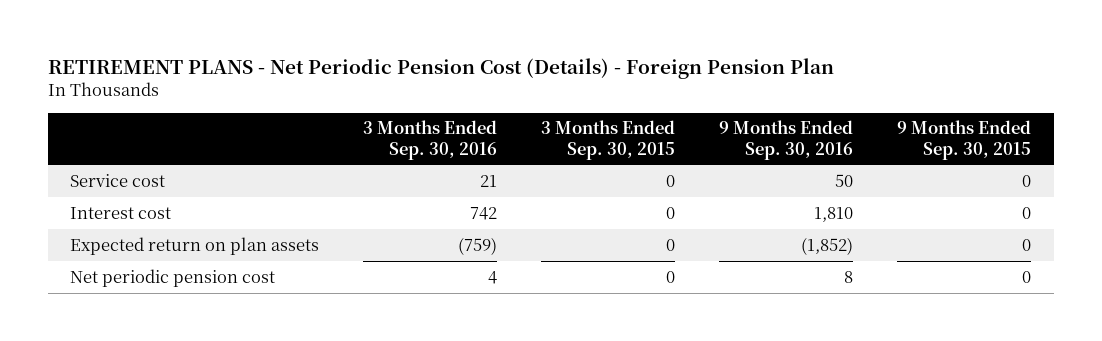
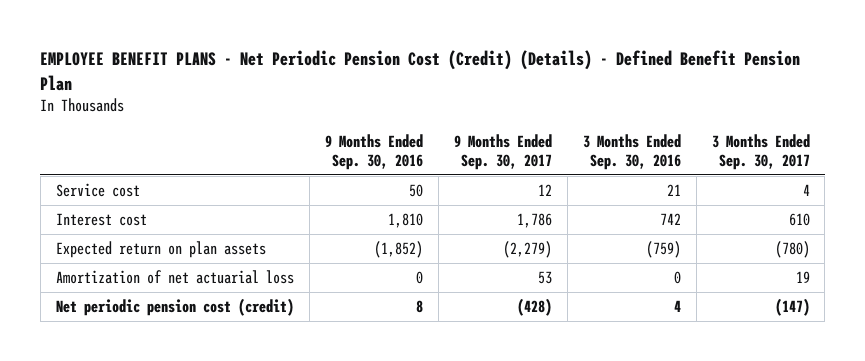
[48,57,835,79] RETIREMENT PLANS - Net Periodic Pension Cost (Details) - Foreign Pension Plan -> [40,49,801,91] EMPLOYEE BENEFIT PLANS - Net Periodic Pension Cost (Credit) (Details) - Defined Benefit Pension Plan
[541,120,676,160] 3 Months Ended Sep. 30, 2015 -> none
[897,120,1032,160] 9 Months Ended Sep. 30, 2015 -> none
none -> [453,133,552,170] 9 Months Ended Sep. 30, 2017
none -> [711,133,810,170] 3 Months Ended Sep. 30, 2017
none -> [55,270,294,285] Amortization of net actuarial loss
[70,268,276,287] Net periodic pension cost -> [55,298,294,317] Net periodic pension cost (credit)

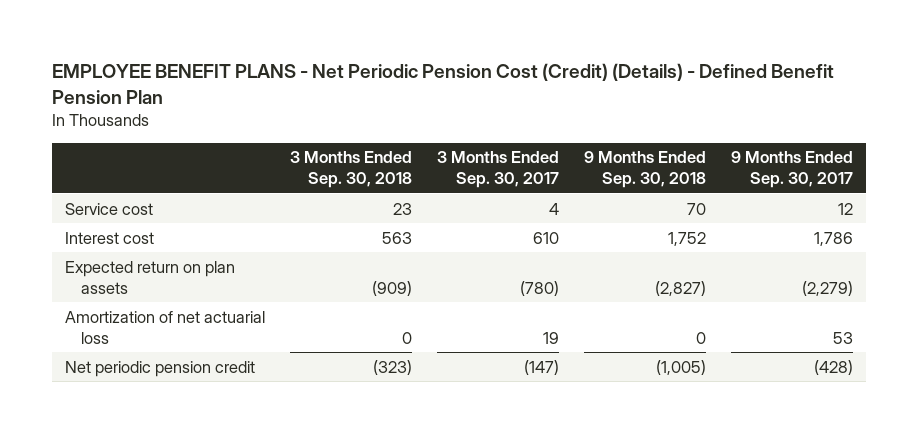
[324,133,423,170] 9 Months Ended Sep. 30, 2016 -> none
[582,133,681,170] 3 Months Ended Sep. 30, 2016 -> none
none -> [289,151,412,189] 3 Months Ended Sep. 30, 2018
none -> [584,151,707,189] 9 Months Ended Sep. 30, 2018
[55,298,294,317] Net periodic pension cost (credit) -> [64,360,255,377] Net periodic pension credit

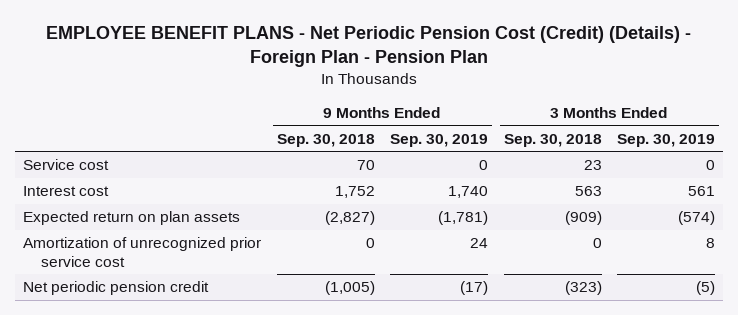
[52,62,835,104] EMPLOYEE BENEFIT PLANS - Net Periodic Pension Cost (Credit) (Details) - Defined Benefit Pension Plan -> [46,26,692,68] EMPLOYEE BENEFIT PLANS - Net Periodic Pension Cost (Credit) (Details) - Foreign Plan - Pension Plan
[437,151,560,189] 3 Months Ended Sep. 30, 2017 -> none
[731,151,854,189] 9 Months Ended Sep. 30, 2017 -> none
none -> [390,133,489,147] Sep. 30, 2019
none -> [617,133,716,147] Sep. 30, 2019
[64,310,265,344] Amortization of net actuarial loss -> [23,237,262,267] Amortization of unrecognized prior service cost

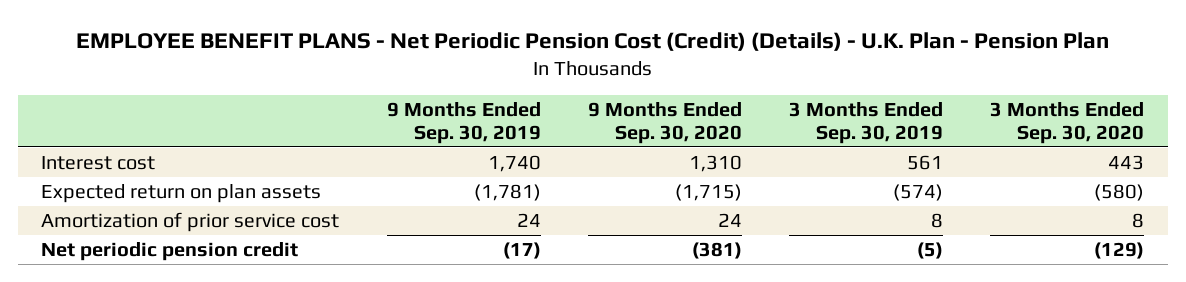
[46,26,692,68] EMPLOYEE BENEFIT PLANS - Net Periodic Pension Cost (Credit) (Details) - Foreign Plan - Pension Plan -> [75,32,1109,52] EMPLOYEE BENEFIT PLANS - Net Periodic Pension Cost (Credit) (Details) - U.K. Plan - Pension Plan
[276,133,375,147] Sep. 30, 2018 -> none
[503,133,602,147] Sep. 30, 2018 -> none
none -> [587,101,742,144] 9 Months Ended Sep. 30, 2020
none -> [990,101,1145,144] 3 Months Ended Sep. 30, 2020
[23,159,110,171] Service cost -> none
[23,237,262,267] Amortization of unrecognized prior service cost -> [41,211,340,232] Amortization of prior service cost

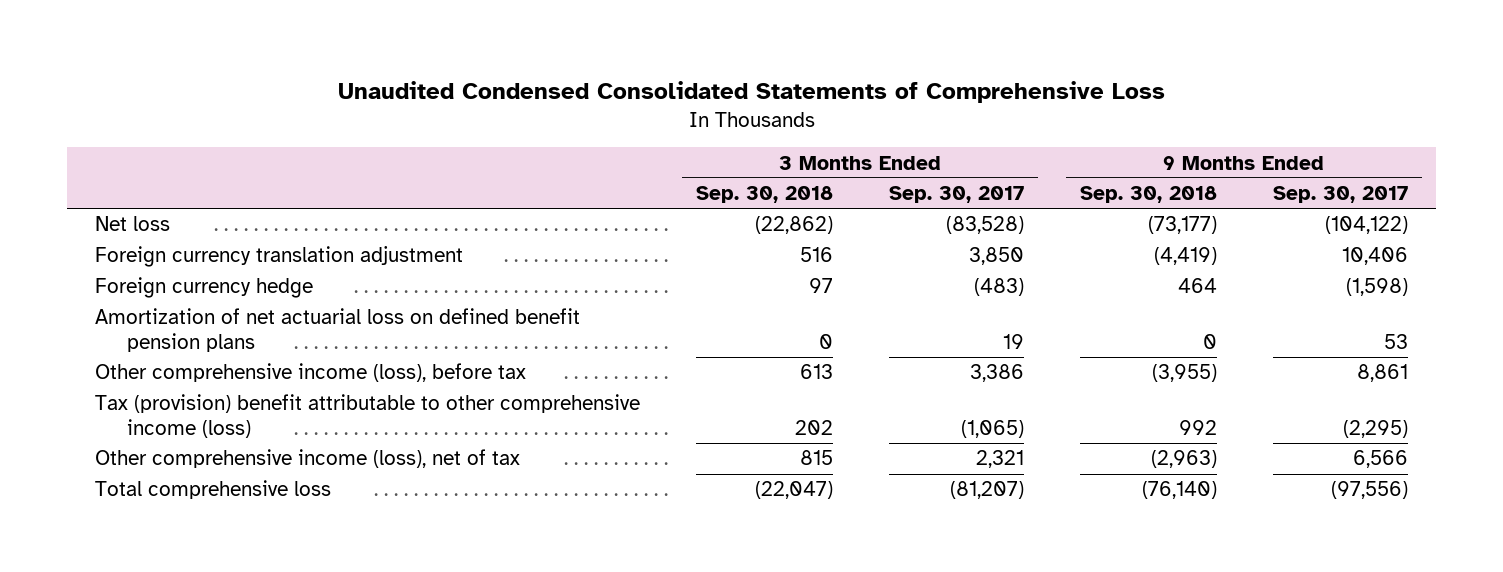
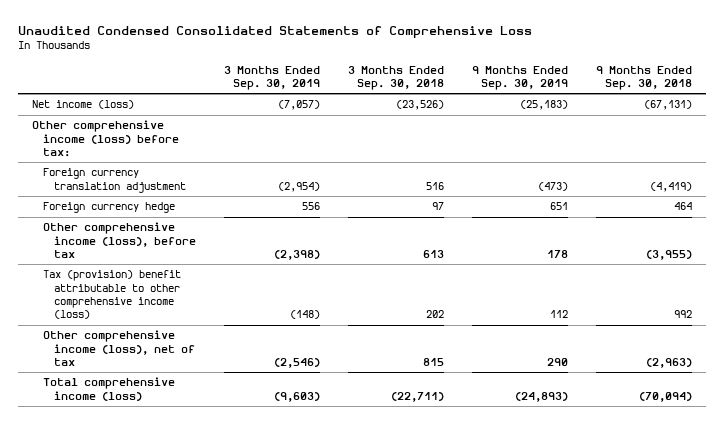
[889,186,1025,204] Sep. 30, 2017 -> none
[1273,186,1409,204] Sep. 30, 2017 -> none
none -> [223,65,320,91] 3 Months Ended Sep. 30, 2019
none -> [471,65,568,91] 9 Months Ended Sep. 30, 2019
[95,216,171,232] Net loss -> [32,100,135,110] Net income (loss)
[755,216,834,235] (22,862) -> [395,100,444,111] (23,526)
[1148,216,1218,235] (73,177) -> [643,100,692,111] (67,131)
none -> [32,120,180,158] Other comprehensive income (loss) before tax:
[95,308,581,352] Amortization of net actuarial loss on defined benefit pension plans -> none
[95,480,332,500] Total comprehensive loss -> [43,377,176,401] Total comprehensive income (loss)
[755,481,834,500] (22,047) -> [390,391,444,402] (22,711)
[1142,481,1218,500] (76,140) -> [638,391,692,402] (70,094)

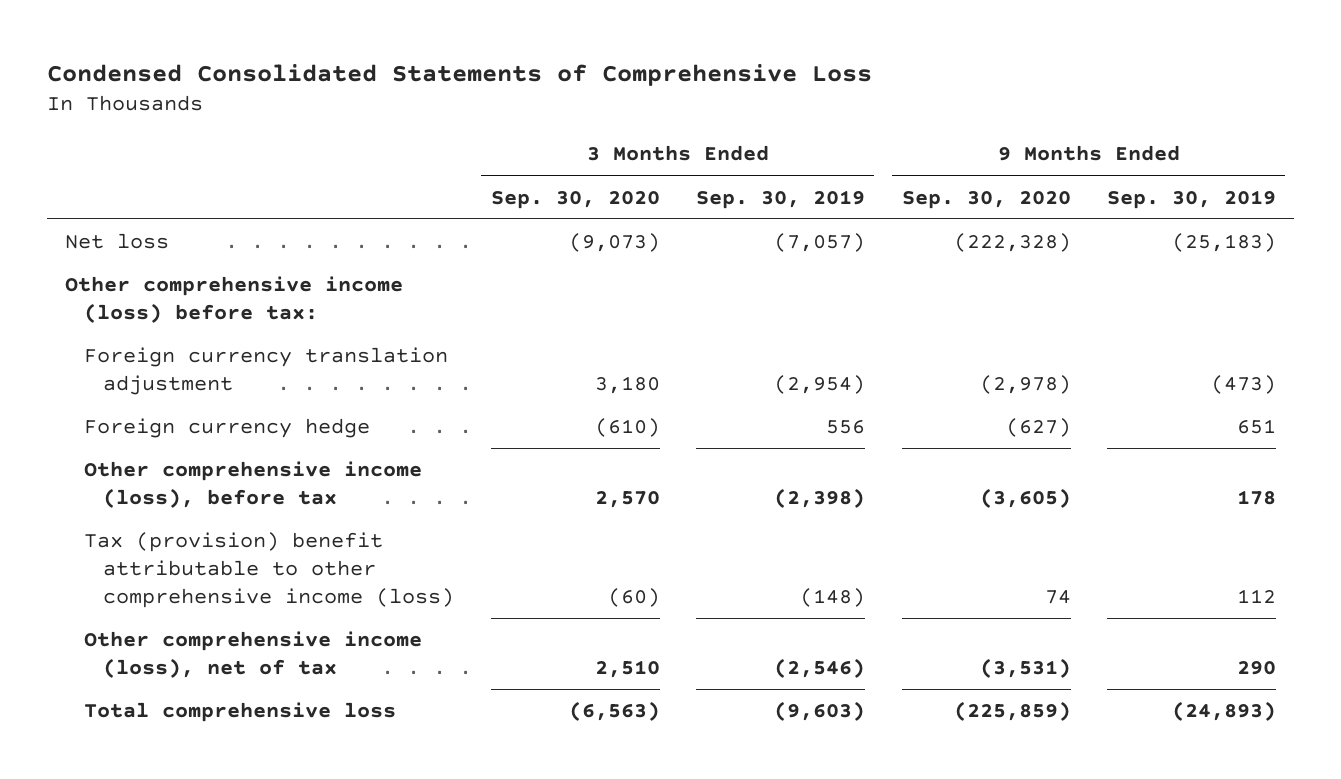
[18,25,533,38] Unaudited Condensed Consolidated Statements of Comprehensive Loss -> [46,63,872,86] Condensed Consolidated Statements of Comprehensive Loss
[347,65,444,91] 3 Months Ended Sep. 30, 2018 -> none
[595,65,692,91] 9 Months Ended Sep. 30, 2018 -> none
none -> [490,190,660,209] Sep. 30, 2020
none -> [901,190,1071,209] Sep. 30, 2020
[32,100,135,110] Net income (loss) -> [64,233,169,250] Net loss
[43,377,176,401] Total comprehensive income (loss) -> [83,702,396,723] Total comprehensive loss

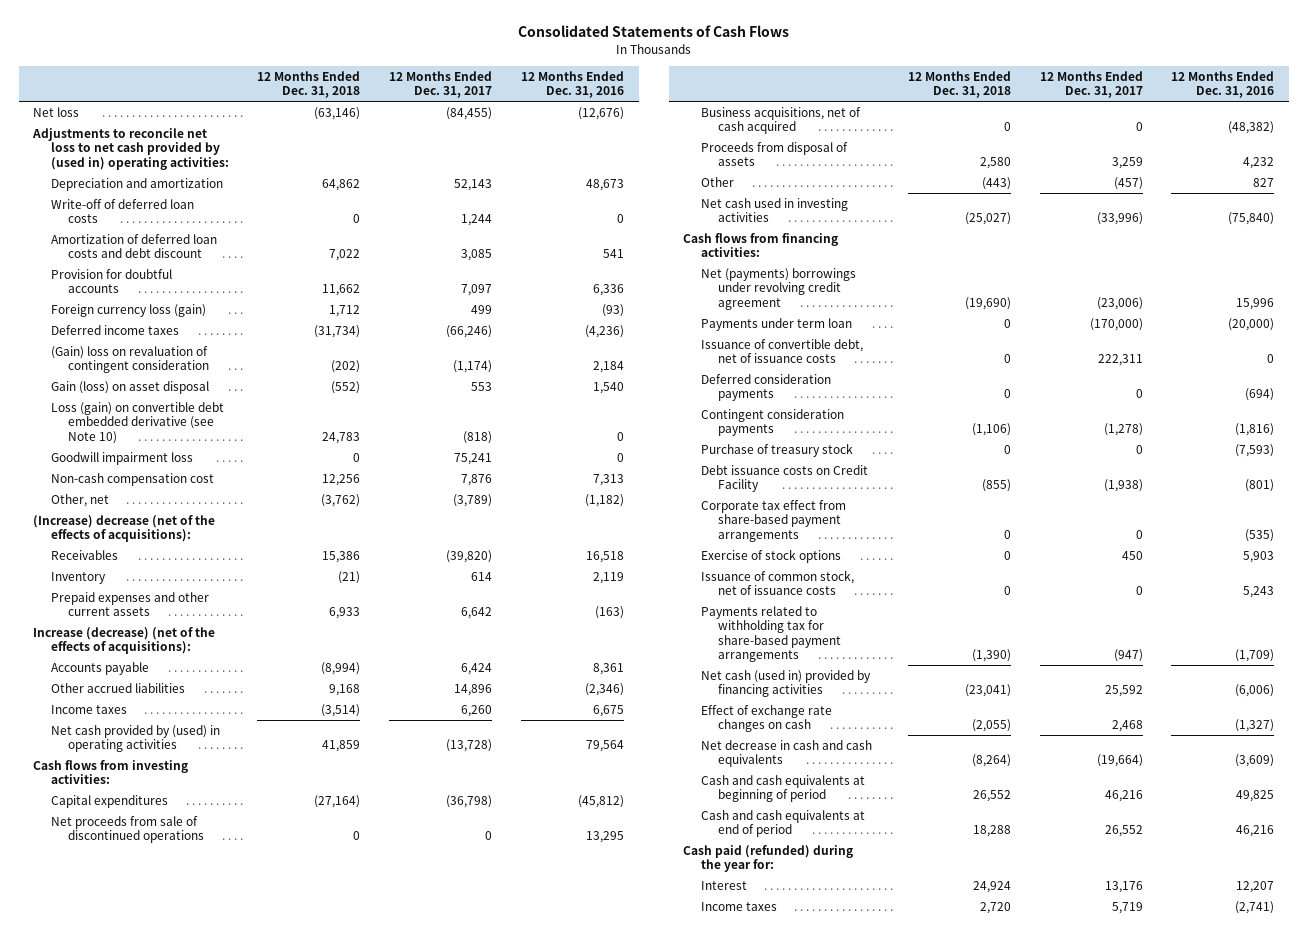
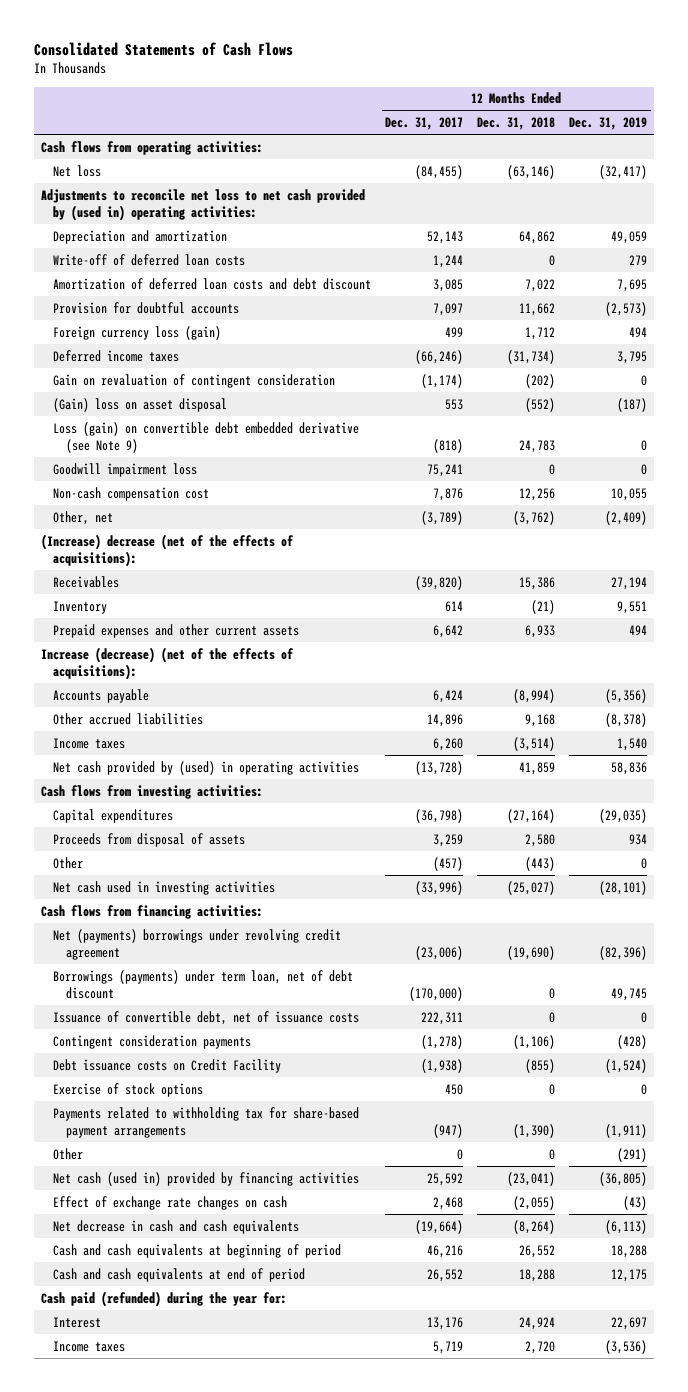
[521,70,625,99] 12 Months Ended Dec. 31, 2016 -> none
none -> [569,117,648,131] Dec. 31, 2019
none -> [40,140,263,155] Cash flows from operating activities:
[50,345,210,374] (Gain) loss on revaluation of contingent consideration -> [53,373,336,388] Gain on revaluation of contingent consideration
[50,380,209,394] Gain (loss) on asset disposal -> [53,397,228,412] (Gain) loss on asset disposal
[50,401,224,444] Loss (gain) on convertible debt embedded derivative (see Note 10) -> [53,421,360,453] Loss (gain) on convertible debt embedded derivative (see Note 9)
[50,815,205,844] Net proceeds from sale of discontinued operations -> none
[700,106,861,135] Business acquisitions, net of cash acquired -> none
[700,317,852,331] Payments under term loan -> [53,969,354,999] Borrowings (payments) under term loan, net of debt discount
[700,373,831,402] Deferred consideration payments -> none
[700,442,853,457] Purchase of treasury stock -> none
[700,499,846,542] Corporate tax effect from share-based payment arrangements -> none
[700,569,854,596] Issuance of common stock, net of issuance costs -> none
none -> [53,1147,84,1160] Other

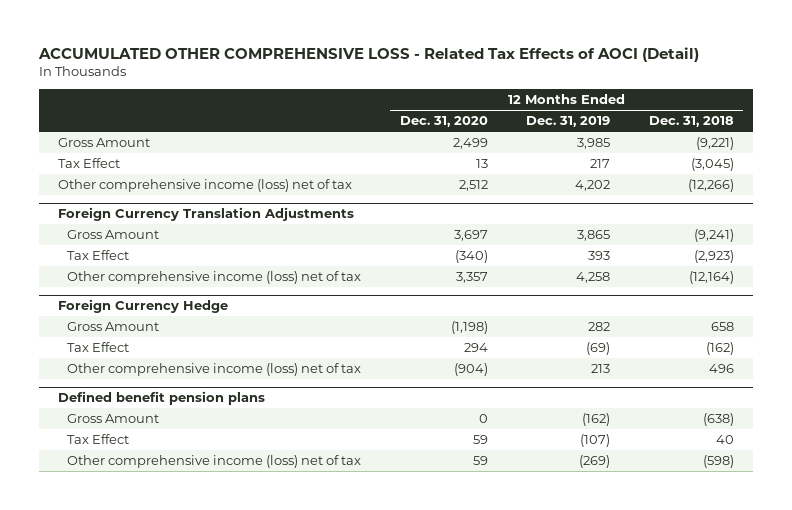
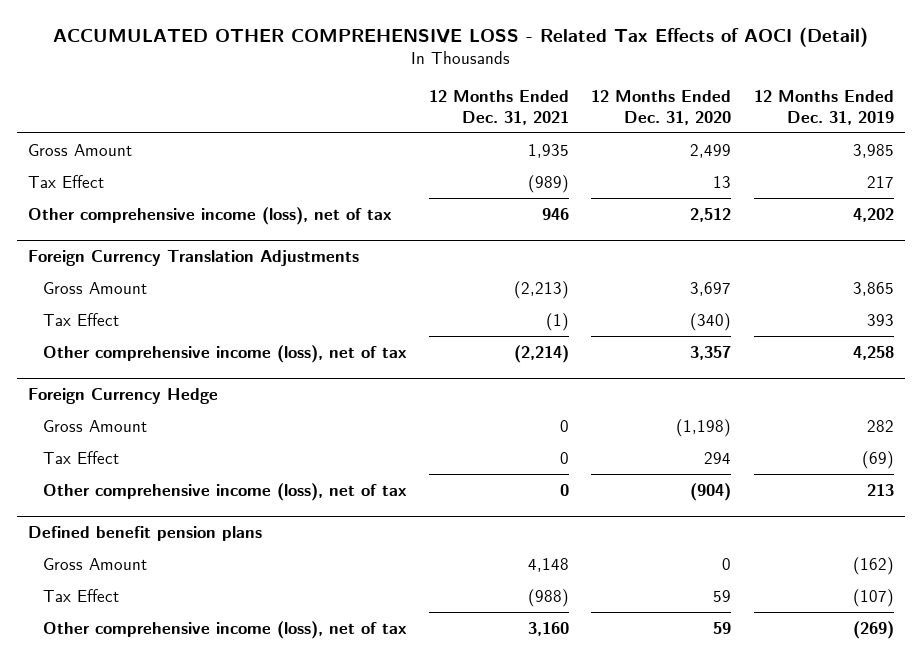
[648,116,734,128] Dec. 31, 2018 -> none
none -> [429,90,570,125] 12 Months Ended Dec. 31, 2021
[57,178,352,192] Other comprehensive income (loss) net of tax -> [27,206,392,225] Other comprehensive income (loss), net of tax
[67,270,362,284] Other comprehensive income (loss) net of tax -> [43,344,408,363] Other comprehensive income (loss), net of tax
[67,362,362,376] Other comprehensive income (loss) net of tax -> [43,482,408,501] Other comprehensive income (loss), net of tax
[67,454,362,468] Other comprehensive income (loss) net of tax -> [43,620,408,639] Other comprehensive income (loss), net of tax

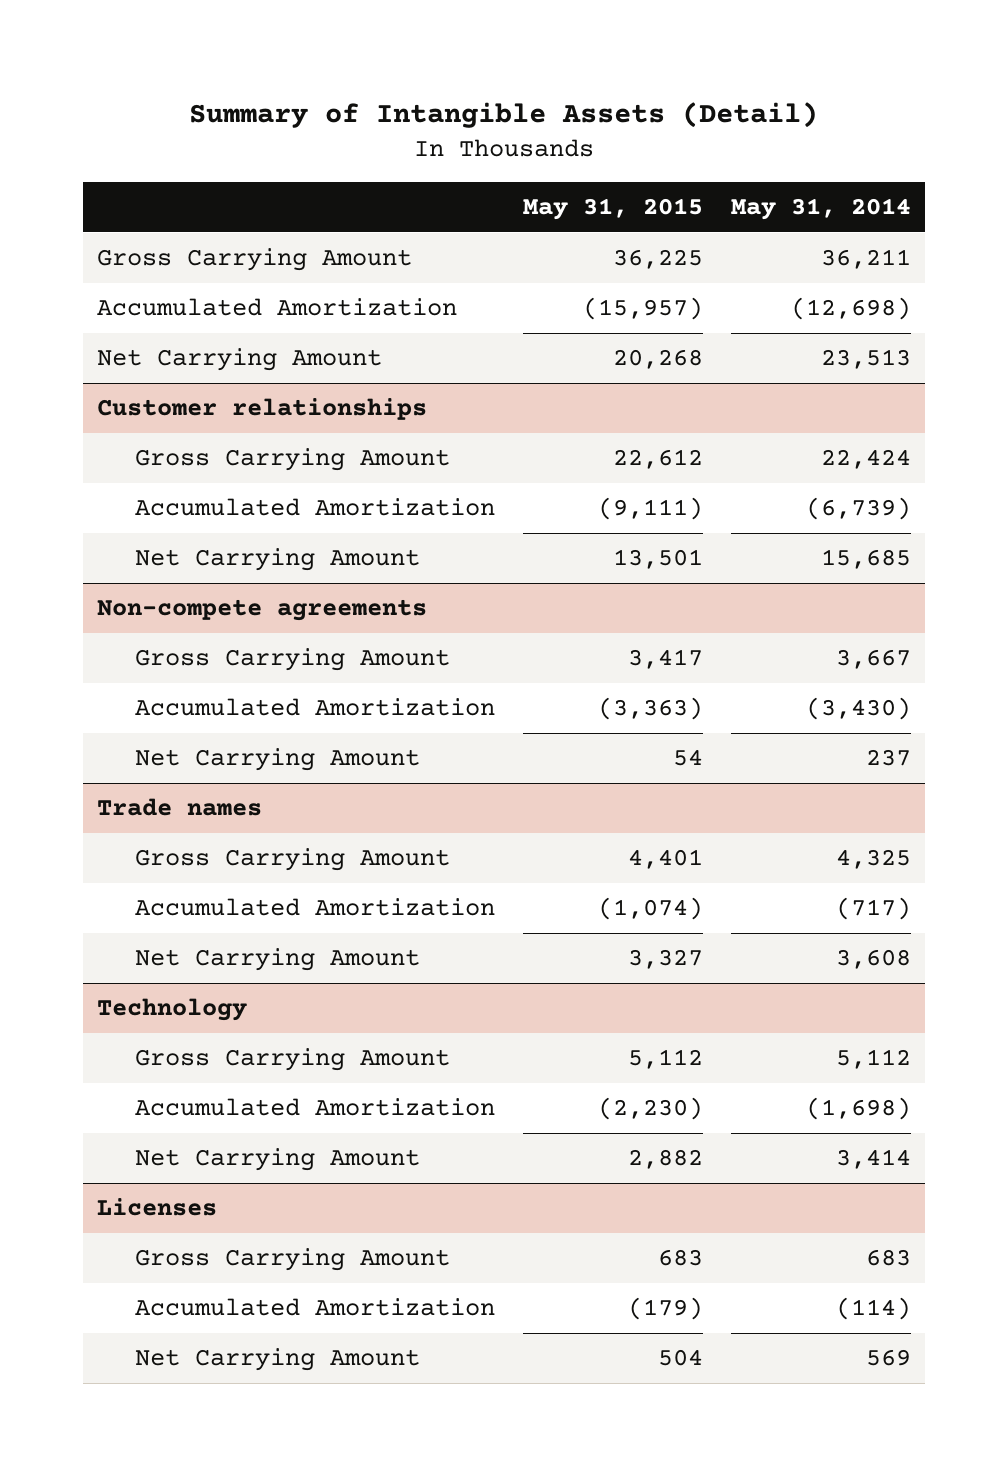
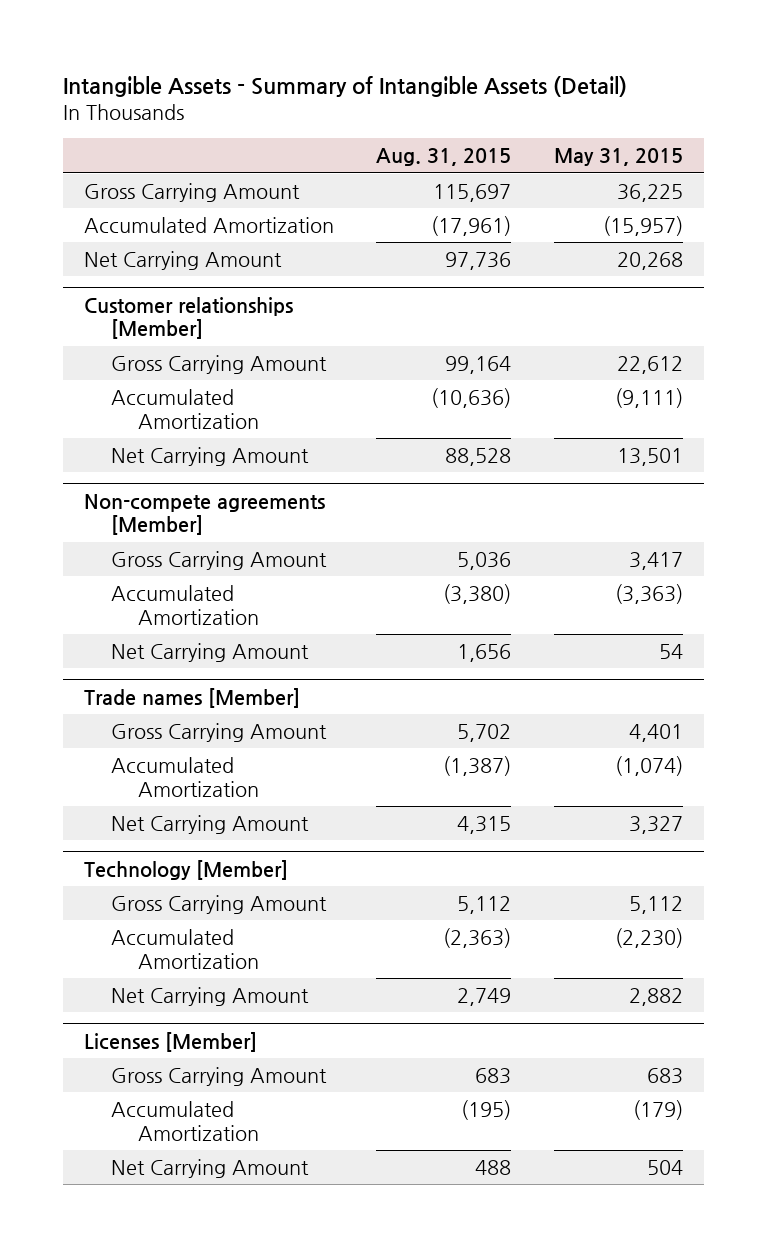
[188,101,818,128] Summary of Intangible Assets (Detail) -> [62,76,627,98] Intangible Assets - Summary of Intangible Assets (Detail)
[731,198,912,221] May 31, 2014 -> none
none -> [376,148,512,167] Aug. 31, 2015
[96,398,427,421] Customer relationships -> [84,296,294,340] Customer relationships [Member]
[96,599,427,622] Non-compete agreements -> [84,493,326,536] Non-compete agreements [Member]
[96,798,262,817] Trade names -> [84,687,301,708] Trade names [Member]
[96,998,247,1022] Technology -> [84,859,289,880] Technology [Member]
[96,1198,217,1217] Licenses -> [84,1031,258,1052] Licenses [Member]

